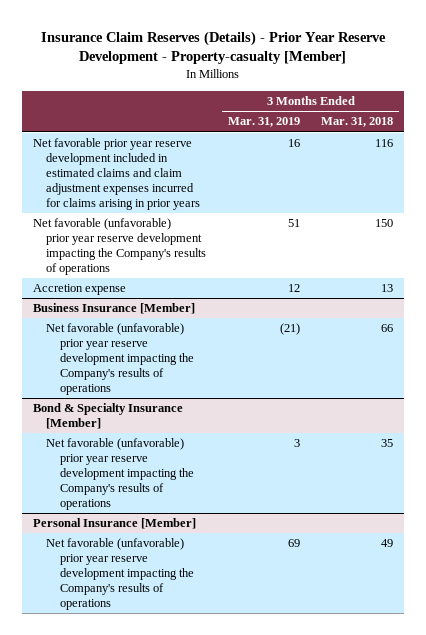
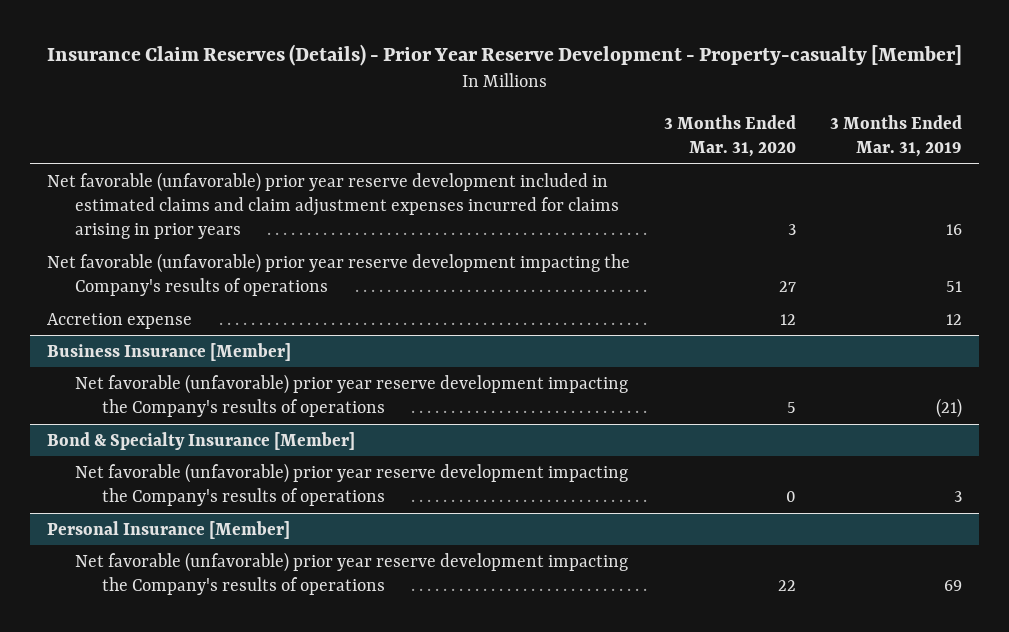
[321,117,394,128] Mar. 31, 2018 -> none
none -> [664,114,797,158] 3 Months Ended Mar. 31, 2020
[33,138,201,211] Net favorable prior year reserve development included in estimated claims and claim adjustment expenses incurred for claims arising in prior years -> [47,171,619,240] Net favorable (unfavorable) prior year reserve development included in estimated claims and claim adjustment expenses incurred for claims arising in prior years

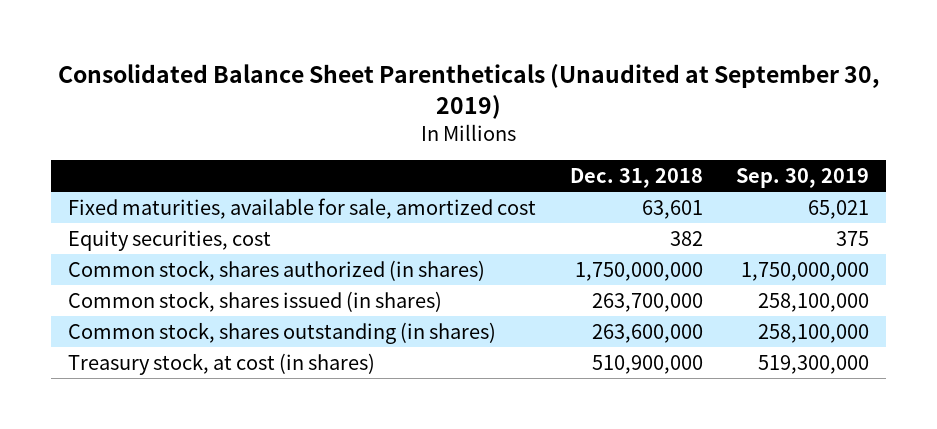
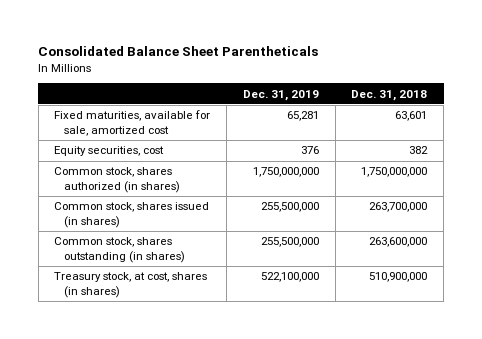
[57,63,879,119] Consolidated Balance Sheet Parentheticals (Unaudited at September 30, 2019) -> [38,45,319,56] Consolidated Balance Sheet Parentheticals
[735,168,869,189] Sep. 30, 2019 -> none
none -> [242,89,319,101] Dec. 31, 2019
[68,352,376,375] Treasury stock, at cost (in shares) -> [54,272,208,299] Treasury stock, at cost, shares (in shares)

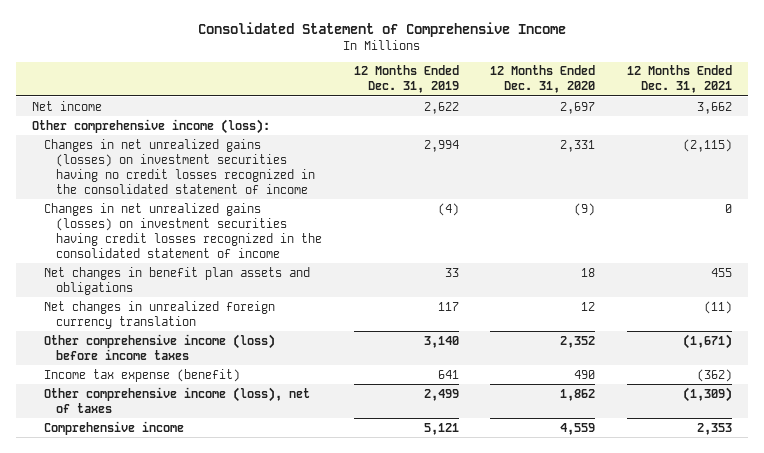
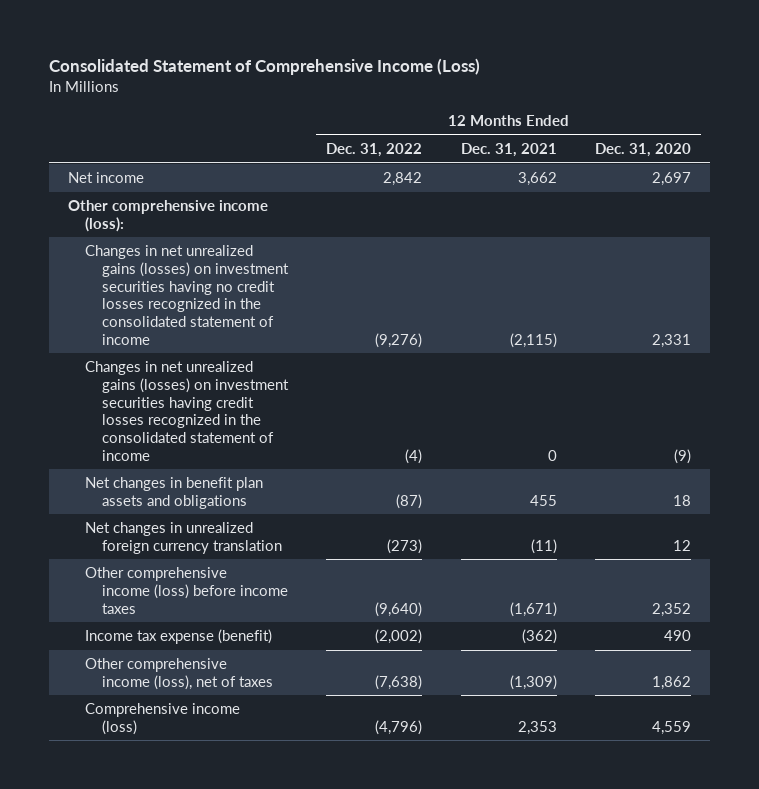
[198,22,567,38] Consolidated Statement of Comprehensive Income -> [48,58,480,76] Consolidated Statement of Comprehensive Income (Loss)
[353,65,459,94] 12 Months Ended Dec. 31, 2019 -> none
none -> [326,143,423,158] Dec. 31, 2022
[43,420,184,435] Comprehensive income -> [84,703,240,735] Comprehensive income (loss)

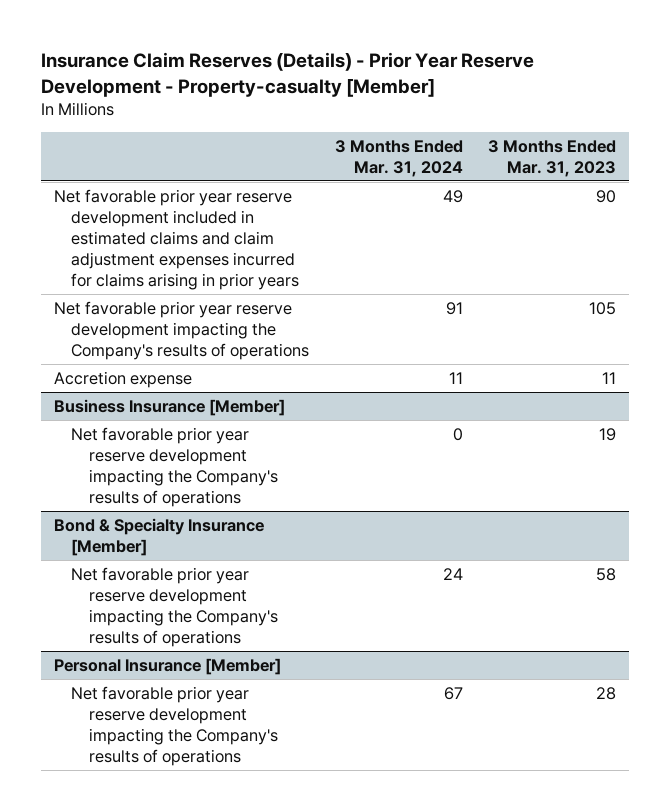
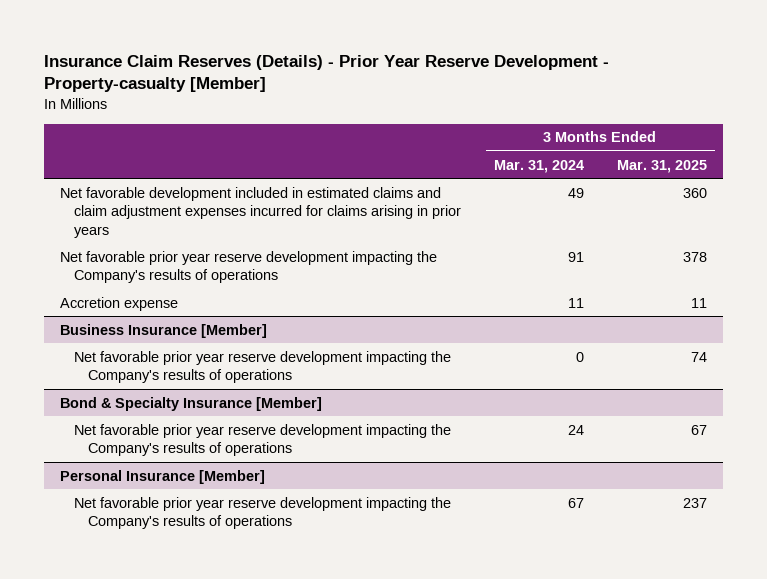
[488,139,617,177] 3 Months Ended Mar. 31, 2023 -> none
none -> [616,159,707,173] Mar. 31, 2025
[53,188,300,290] Net favorable prior year reserve development included in estimated claims and claim adjustment expenses incurred for claims arising in prior years -> [60,186,462,238] Net favorable development included in estimated claims and claim adjustment expenses incurred for claims arising in prior years

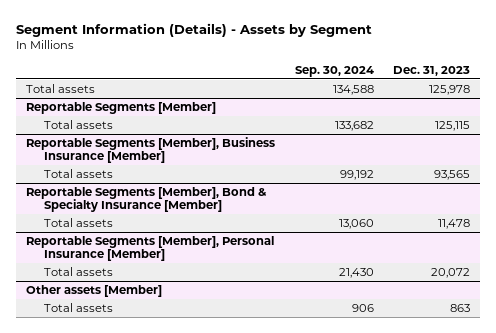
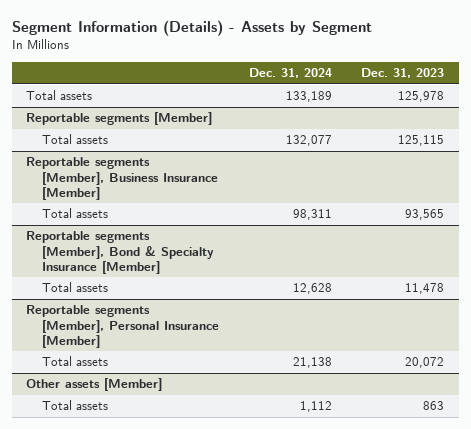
[294,65,374,77] Sep. 30, 2024 -> none
none -> [248,68,332,79] Dec. 31, 2024
[25,101,216,114] Reportable Segments [Member] -> [26,112,213,126] Reportable segments [Member]
[25,136,275,164] Reportable Segments [Member], Business Insurance [Member] -> [26,157,218,201] Reportable segments [Member], Business Insurance [Member]
[25,186,267,213] Reportable Segments [Member], Bond & Specialty Insurance [Member] -> [26,231,214,275] Reportable segments [Member], Bond & Specialty Insurance [Member]
[25,235,274,262] Reportable Segments [Member], Personal Insurance [Member] -> [26,305,219,349] Reportable segments [Member], Personal Insurance [Member]

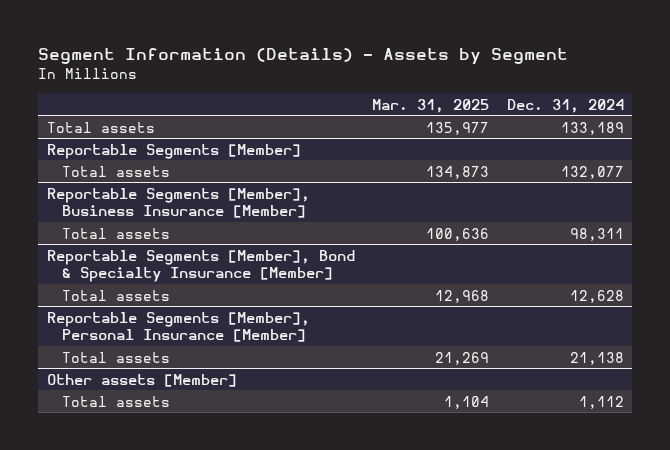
[361,68,445,79] Dec. 31, 2023 -> none
none -> [372,98,490,113] Mar. 31, 2025
[26,112,213,126] Reportable segments [Member] -> [46,143,301,159] Reportable Segments [Member]
[26,157,218,201] Reportable segments [Member], Business Insurance [Member] -> [46,187,310,218] Reportable Segments [Member], Business Insurance [Member]
[26,231,214,275] Reportable segments [Member], Bond & Specialty Insurance [Member] -> [46,249,355,282] Reportable Segments [Member], Bond & Specialty Insurance [Member]
[26,305,219,349] Reportable segments [Member], Personal Insurance [Member] -> [46,311,310,342] Reportable Segments [Member], Personal Insurance [Member]

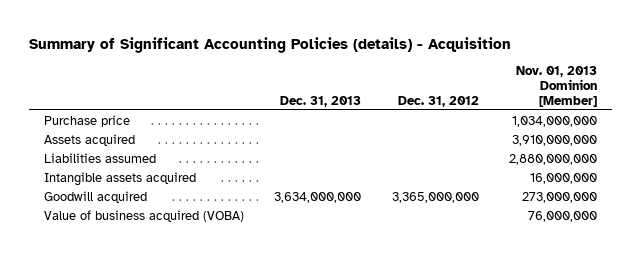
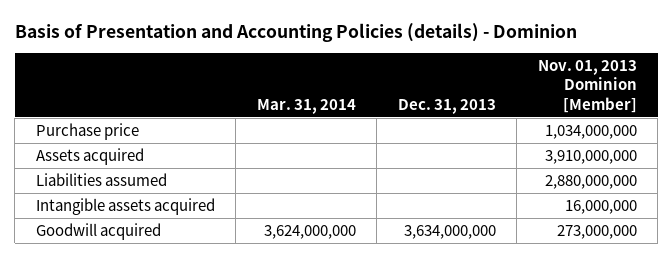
[29,36,512,53] Summary of Significant Accounting Policies (details) - Acquisition -> [14,23,577,43] Basis of Presentation and Accounting Policies (details) - Dominion
[397,95,479,107] Dec. 31, 2012 -> none
none -> [256,98,356,114] Mar. 31, 2014
[44,209,245,222] Value of business acquired (VOBA) -> none

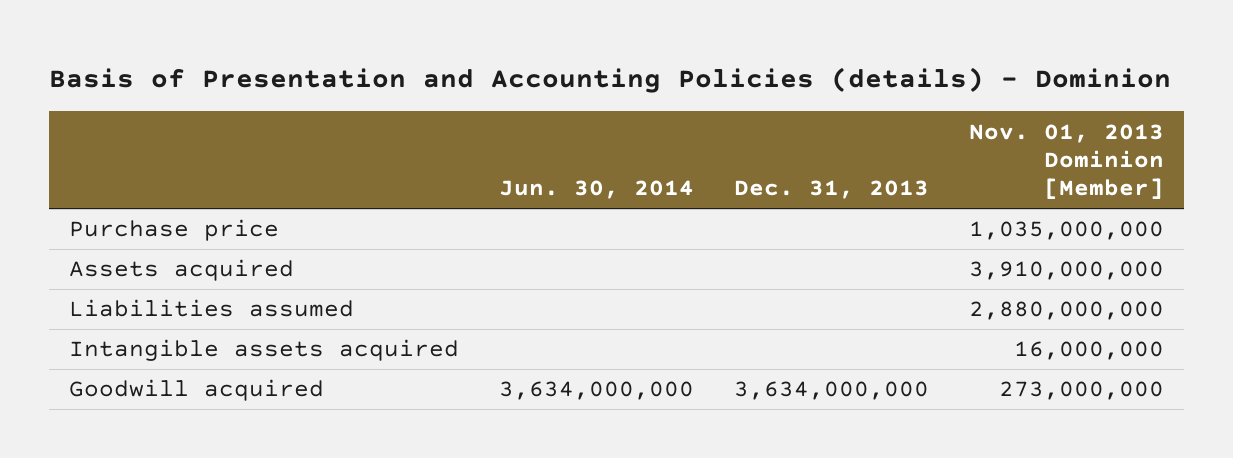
[256,98,356,114] Mar. 31, 2014 -> none
none -> [498,180,694,200] Jun. 30, 2014
[544,124,637,139] 1,034,000,000 -> [969,221,1165,241] 1,035,000,000

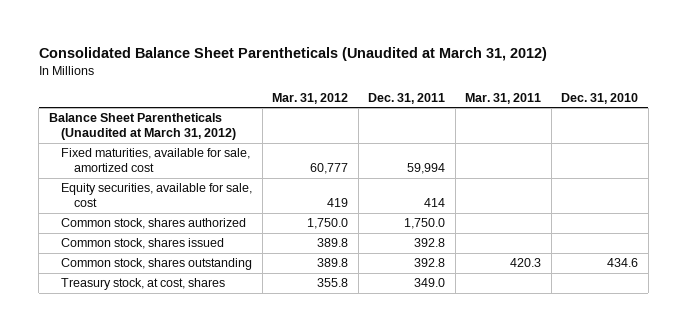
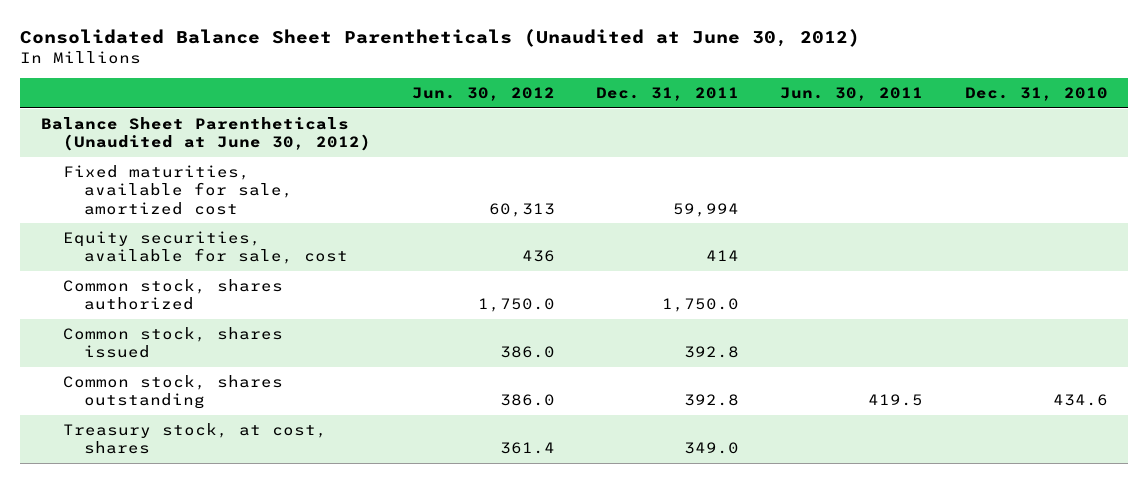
[38,46,547,61] Consolidated Balance Sheet Parentheticals (Unaudited at March 31, 2012) -> [19,29,860,48] Consolidated Balance Sheet Parentheticals (Unaudited at June 30, 2012)
[272,92,349,104] Mar. 31, 2012 -> none
[465,92,542,104] Mar. 31, 2011 -> none
none -> [411,87,555,102] Jun. 30, 2012
none -> [780,87,924,102] Jun. 30, 2011
[48,113,237,141] Balance Sheet Parentheticals (Unaudited at March 31, 2012) -> [40,116,371,152] Balance Sheet Parentheticals (Unaudited at June 30, 2012)

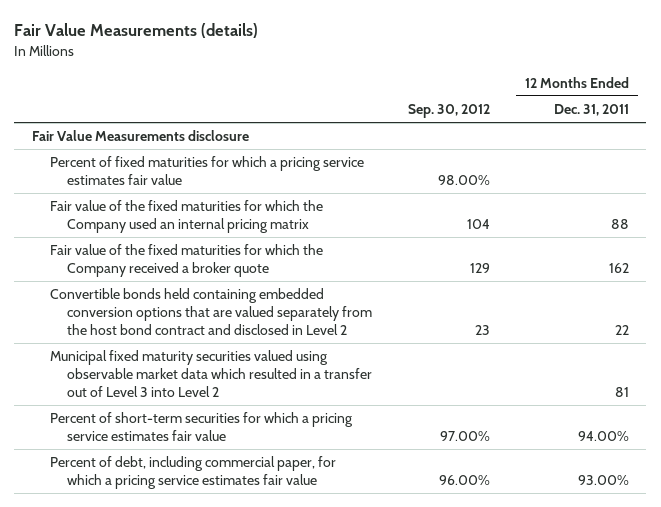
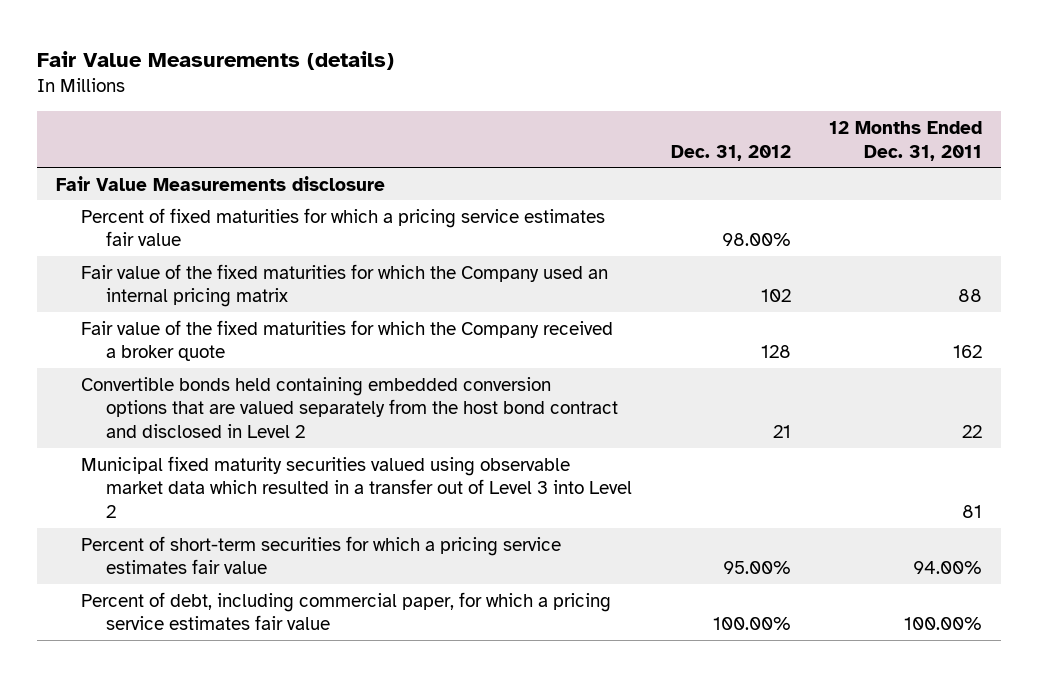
[407,103,490,118] Sep. 30, 2012 -> none
none -> [670,144,791,161] Dec. 31, 2012
[577,474,629,485] 93.00% -> [904,617,983,631] 100.00%

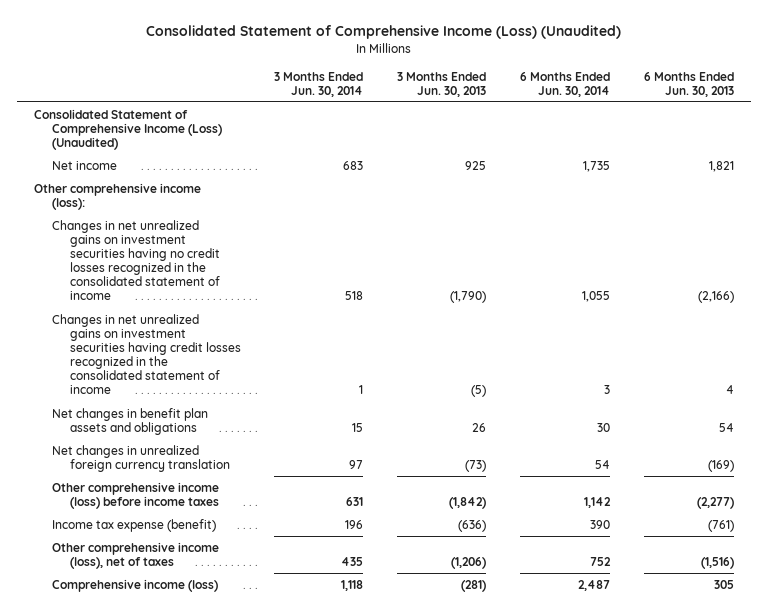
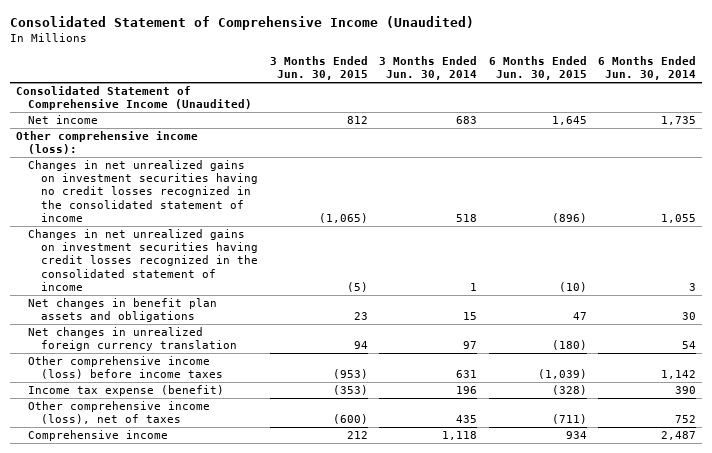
[145,25,621,40] Consolidated Statement of Comprehensive Income (Loss) (Unaudited) -> [9,16,474,31] Consolidated Statement of Comprehensive Income (Unaudited)
[397,71,487,97] 3 Months Ended Jun. 30, 2013 -> none
[643,71,734,97] 6 Months Ended Jun. 30, 2013 -> none
none -> [269,55,368,81] 3 Months Ended Jun. 30, 2015
none -> [488,55,587,81] 6 Months Ended Jun. 30, 2015
[34,108,222,151] Consolidated Statement of Comprehensive Income (Loss) (Unaudited) -> [15,85,253,111] Consolidated Statement of Comprehensive Income (Unaudited)
[51,578,218,592] Comprehensive income (loss) -> [28,429,169,441] Comprehensive income

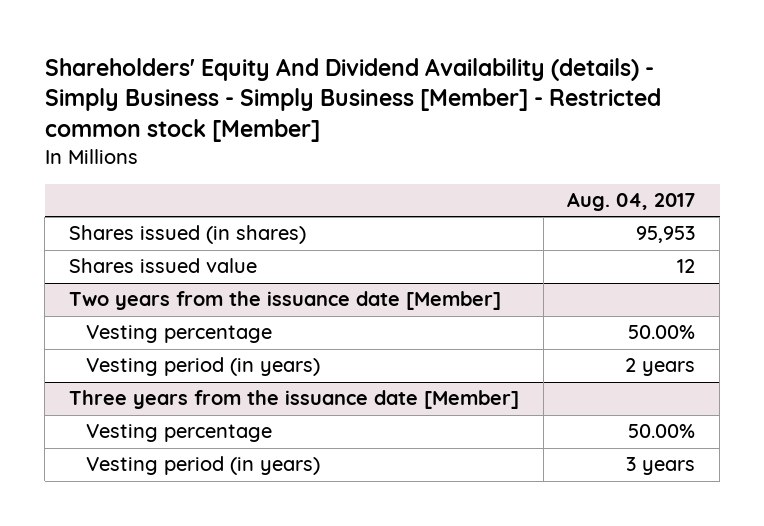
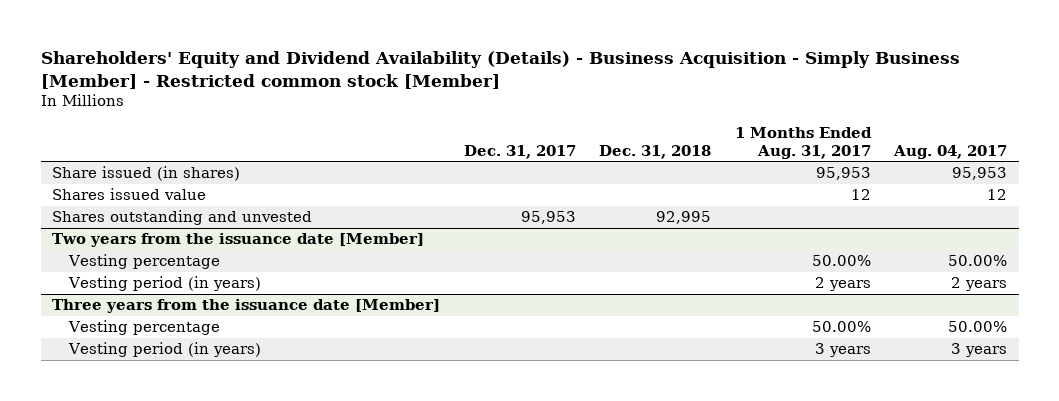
[44,57,661,143] Shareholders' Equity And Dividend Availability (details) - Simply Business - Simply Business [Member] - Restricted common stock [Member] -> [40,50,960,89] Shareholders' Equity and Dividend Availability (Details) - Business Acquisition - Simply Business [Member] - Restricted common stock [Member]
none -> [463,144,576,159] Dec. 31, 2017
none -> [599,144,712,159] Dec. 31, 2018
none -> [734,126,872,159] 1 Months Ended Aug. 31, 2017
[69,225,307,245] Shares issued (in shares) -> [52,166,241,182] Share issued (in shares)
none -> [52,210,313,226] Shares outstanding and unvested

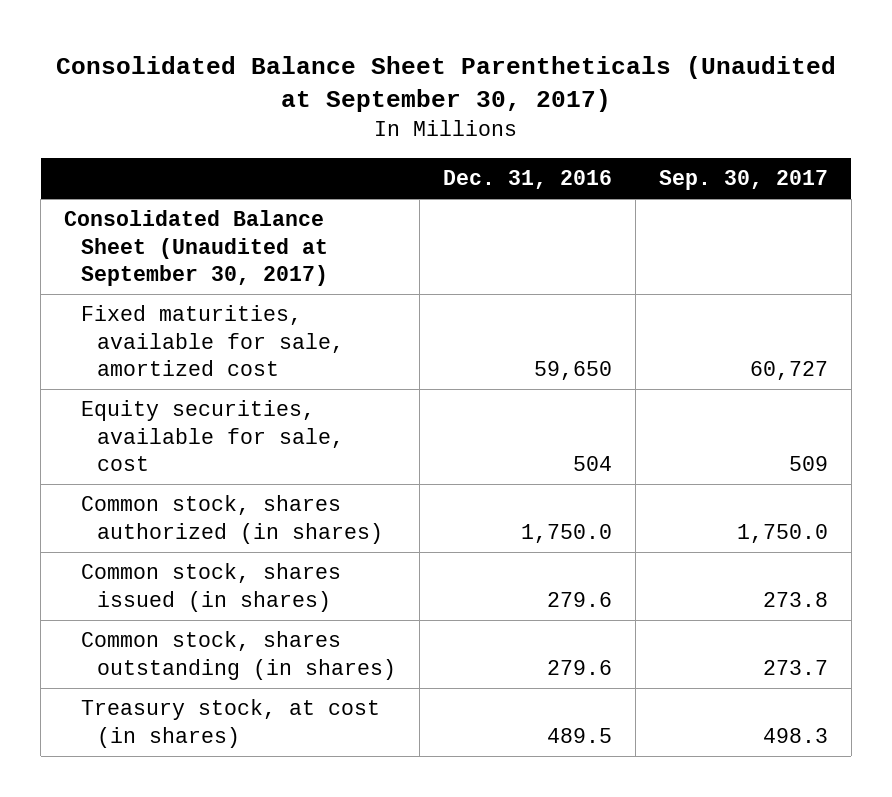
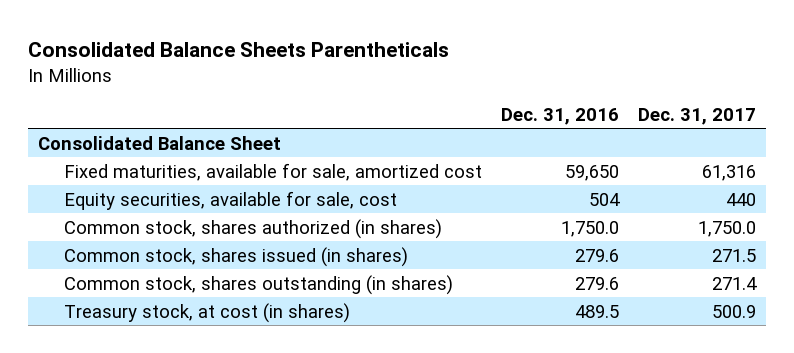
[56,56,837,113] Consolidated Balance Sheet Parentheticals (Unaudited at September 30, 2017) -> [28,41,450,57] Consolidated Balance Sheets Parentheticals
[658,169,828,190] Sep. 30, 2017 -> none
none -> [638,107,757,125] Dec. 31, 2017
[64,210,328,287] Consolidated Balance Sheet (Unaudited at September 30, 2017) -> [37,135,281,150] Consolidated Balance Sheet

